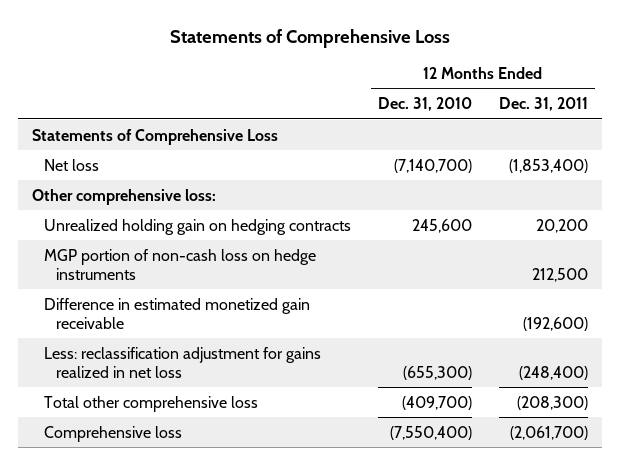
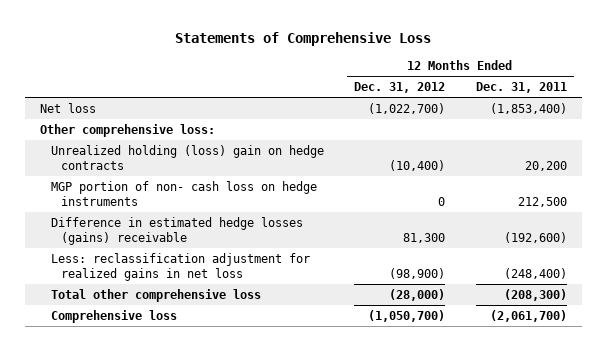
[377,97,472,112] Dec. 31, 2010 -> none
none -> [354,81,446,93] Dec. 31, 2012
[31,128,278,145] Statements of Comprehensive Loss -> none
[43,218,351,235] Unrealized holding gain on hedging contracts -> [50,144,324,170] Unrealized holding (loss) gain on hedge contracts
[43,248,316,280] MGP portion of non-cash loss on hedge instruments -> [50,180,317,206] MGP portion of non- cash loss on hedge instruments
[43,297,310,329] Difference in estimated monetized gain receivable -> [50,216,303,245] Difference in estimated hedge losses (gains) receivable
[43,346,321,378] Less: reclassification adjustment for gains realized in net loss -> [50,252,310,281] Less: reclassification adjustment for realized gains in net loss

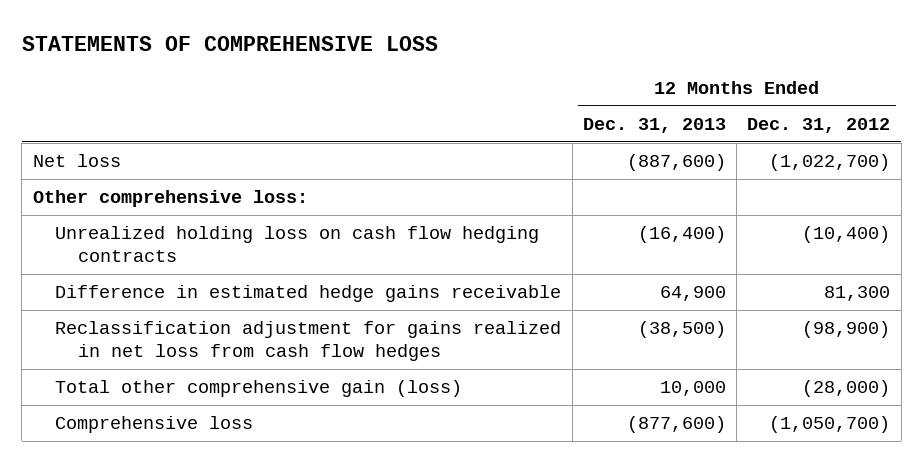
[175,32,432,47] Statements of Comprehensive Loss -> [21,35,438,51] STATEMENTS OF COMPREHENSIVE LOSS
[475,81,567,93] Dec. 31, 2011 -> none
none -> [582,117,726,133] Dec. 31, 2013
[50,180,317,206] MGP portion of non- cash loss on hedge instruments -> none
[50,144,324,170] Unrealized holding (loss) gain on hedge contracts -> [55,226,540,262] Unrealized holding loss on cash flow hedging contracts
[50,216,303,245] Difference in estimated hedge losses (gains) receivable -> [55,285,562,303] Difference in estimated hedge gains receivable
[50,252,310,281] Less: reclassification adjustment for realized gains in net loss -> [55,321,562,361] Reclassification adjustment for gains realized in net loss from cash flow hedges
[50,288,261,302] Total other comprehensive loss -> [55,380,463,398] Total other comprehensive gain (loss)

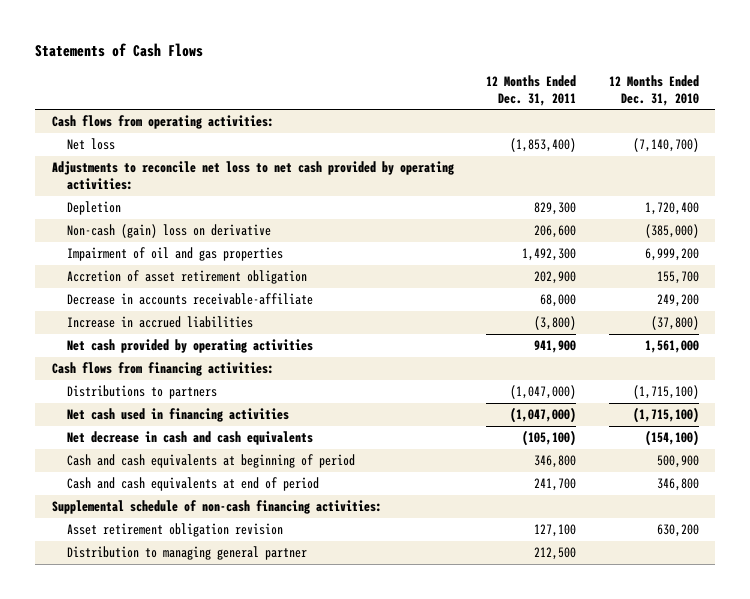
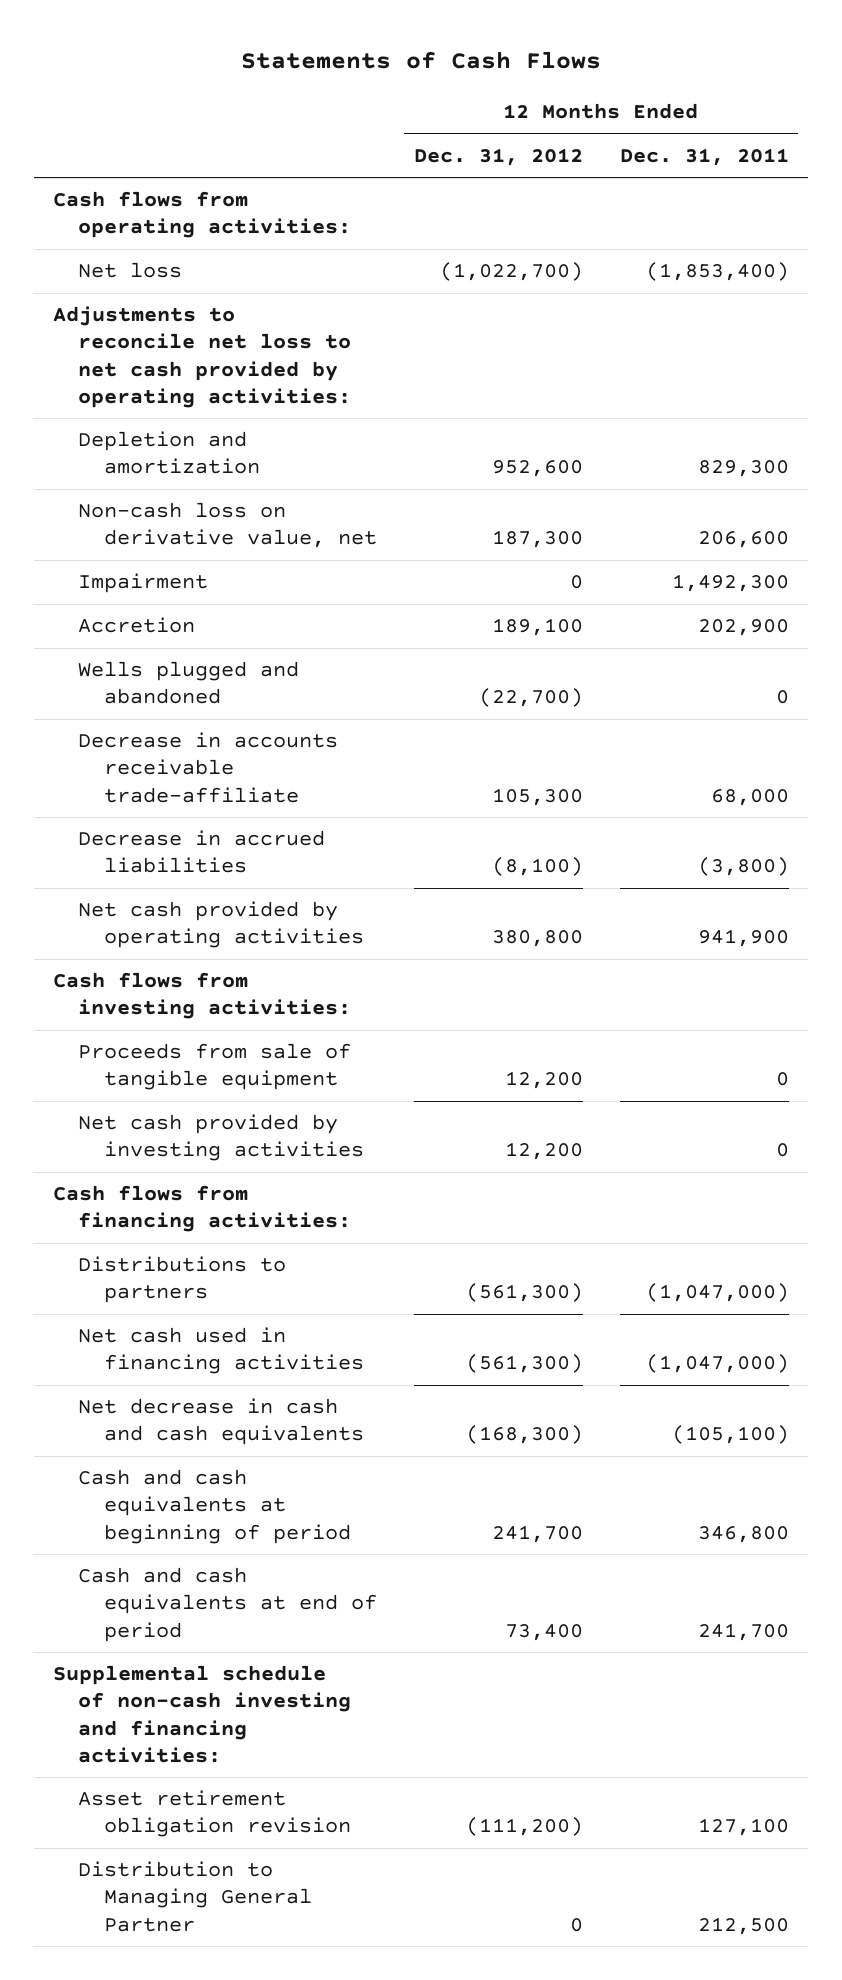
[608,74,699,106] 12 Months Ended Dec. 31, 2010 -> none
none -> [413,147,583,166] Dec. 31, 2012
[66,201,121,216] Depletion -> [78,431,260,475] Depletion and amortization
[66,224,271,239] Non-cash (gain) loss on derivative -> [78,502,377,549] Non-cash loss on derivative value, net
[66,247,283,262] Impairment of oil and gas properties -> [78,573,209,594] Impairment
[66,270,307,285] Accretion of asset retirement obligation -> [78,617,196,634] Accretion
none -> [78,661,300,705] Wells plugged and abandoned
[66,293,313,306] Decrease in accounts receivable-affiliate -> [78,732,339,803] Decrease in accounts receivable trade-affiliate
[66,316,253,329] Increase in accrued liabilities -> [78,830,326,874] Decrease in accrued liabilities
none -> [52,972,352,1020] Cash flows from investing activities:
none -> [78,1043,352,1091] Proceeds from sale of tangible equipment
none -> [78,1114,364,1162] Net cash provided by investing activities
[51,500,382,515] Supplemental schedule of non-cash financing activities: -> [52,1665,352,1763] Supplemental schedule of non-cash investing and financing activities:
[66,546,307,561] Distribution to managing general partner -> [78,1861,312,1932] Distribution to Managing General Partner

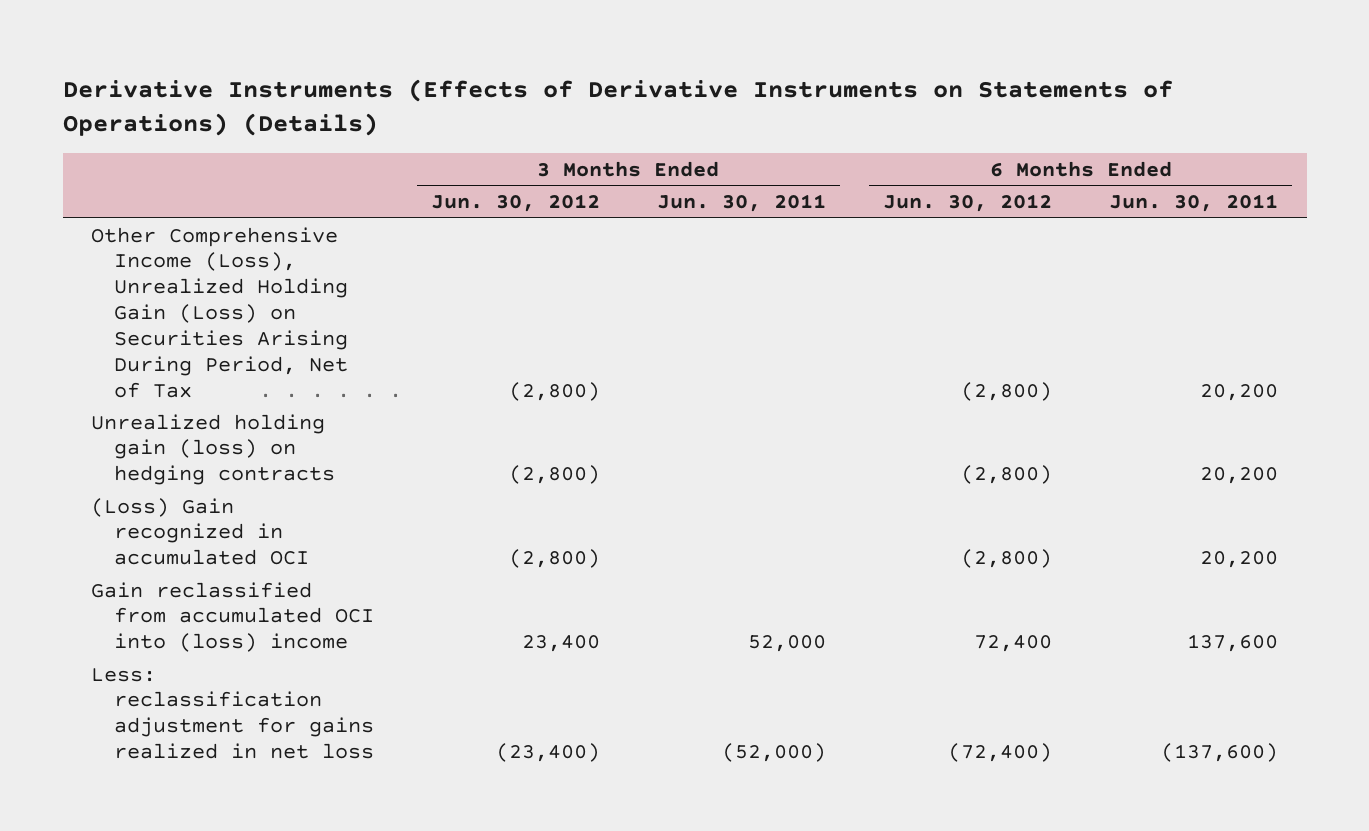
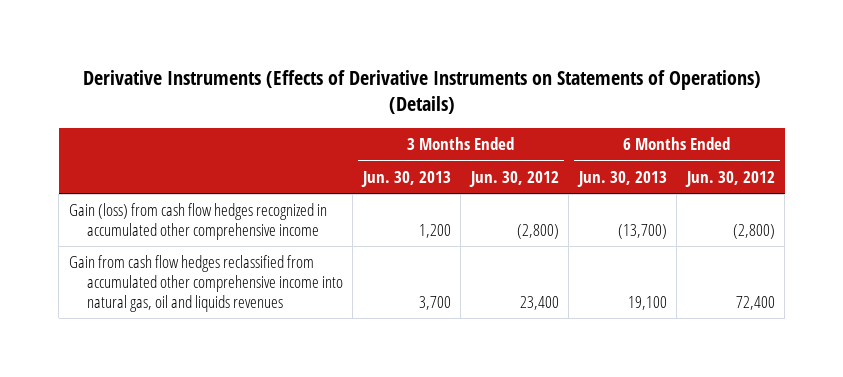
[656,194,826,213] Jun. 30, 2011 -> none
[1109,194,1279,213] Jun. 30, 2011 -> none
none -> [360,170,451,187] Jun. 30, 2013
none -> [576,170,667,187] Jun. 30, 2013
[91,413,335,486] Unrealized holding gain (loss) on hedging contracts -> none
[91,497,309,566] (Loss) Gain recognized in accumulated OCI -> none
[91,667,374,760] Less: reclassification adjustment for gains realized in net loss -> none
[91,226,348,398] Other Comprehensive Income (Loss), Unrealized Holding Gain (Loss) on Securities Arising During Period, Net of Tax -> [68,203,327,241] Gain (loss) from cash flow hedges recognized in accumulated other comprehensive income
[91,581,374,653] Gain reclassified from accumulated OCI into (loss) income -> [68,255,343,312] Gain from cash flow hedges reclassified from accumulated other comprehensive income into natural gas, oil and liquids revenues

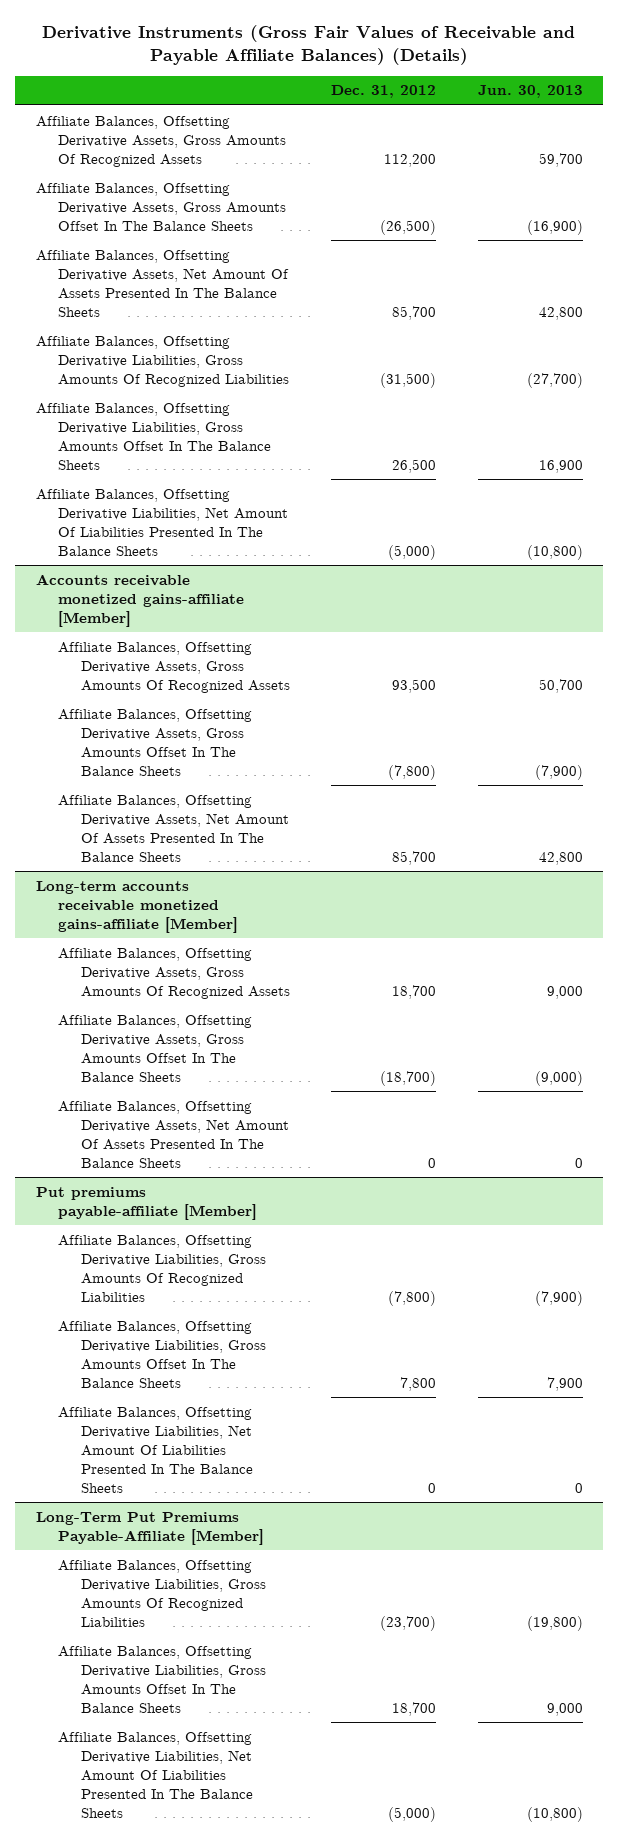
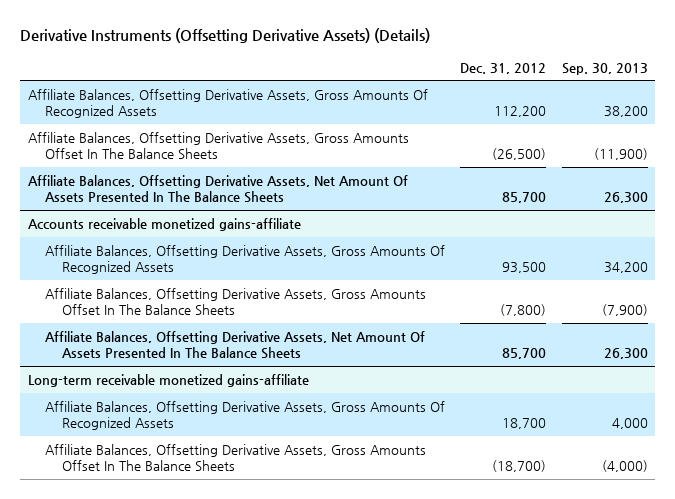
[42,25,576,66] Derivative Instruments (Gross Fair Values of Receivable and Payable Affiliate Balances) (Details) -> [20,28,431,44] Derivative Instruments (Offsetting Derivative Assets) (Details)
[477,85,583,99] Jun. 30, 2013 -> none
none -> [561,62,648,75] Sep. 30, 2013
[35,335,290,387] Affiliate Balances, Offsetting Derivative Liabilities, Gross Amounts Of Recognized Liabilities -> none
[35,402,272,470] Affiliate Balances, Offsetting Derivative Liabilities, Gross Amounts Offset In The Balance Sheets -> none
[35,488,289,556] Affiliate Balances, Offsetting Derivative Liabilities, Net Amount Of Liabilities Presented In The Balance Sheets -> none
[35,573,245,627] Accounts receivable monetized gains-affiliate [Member] -> [27,218,301,232] Accounts receivable monetized gains-affiliate
[35,880,239,933] Long-term accounts receivable monetized gains-affiliate [Member] -> [27,374,309,388] Long-term receivable monetized gains-affiliate
[58,1100,289,1168] Affiliate Balances, Offsetting Derivative Assets, Net Amount Of Assets Presented In The Balance Sheets -> none
[35,1186,258,1220] Put premiums payable-affiliate [Member] -> none
[58,1234,266,1302] Affiliate Balances, Offsetting Derivative Liabilities, Gross Amounts Of Recognized Liabilities -> none
[58,1320,266,1388] Affiliate Balances, Offsetting Derivative Liabilities, Gross Amounts Offset In The Balance Sheets -> none
[58,1406,253,1493] Affiliate Balances, Offsetting Derivative Liabilities, Net Amount Of Liabilities Presented In The Balance Sheets -> none
[35,1511,265,1545] Long-Term Put Premiums Payable-Affiliate [Member] -> none
[58,1559,266,1627] Affiliate Balances, Offsetting Derivative Liabilities, Gross Amounts Of Recognized Liabilities -> none
[58,1645,266,1713] Affiliate Balances, Offsetting Derivative Liabilities, Gross Amounts Offset In The Balance Sheets -> none
[58,1731,253,1818] Affiliate Balances, Offsetting Derivative Liabilities, Net Amount Of Liabilities Presented In The Balance Sheets -> none

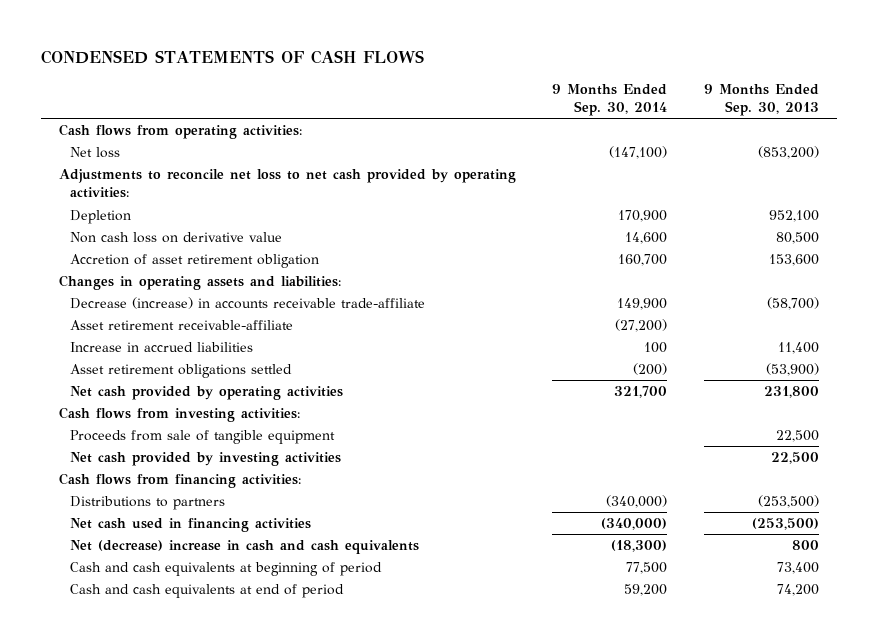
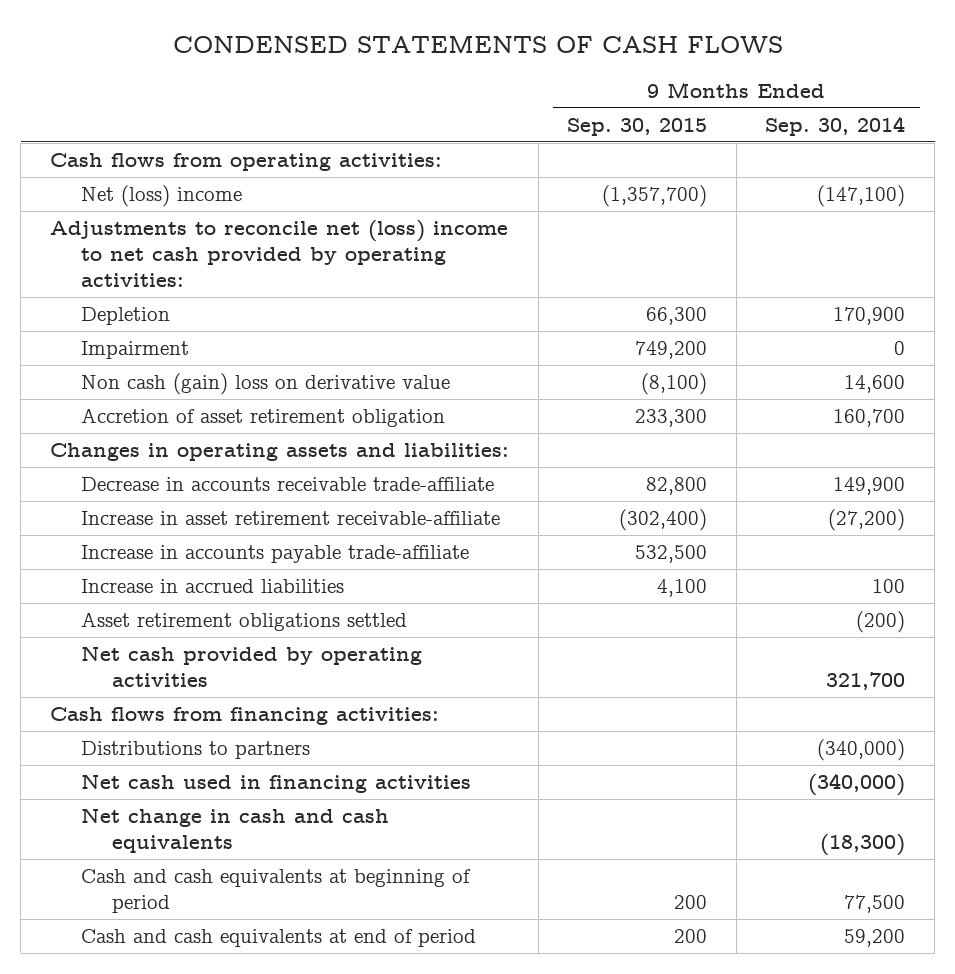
[703,83,819,116] 9 Months Ended Sep. 30, 2013 -> none
none -> [567,117,708,136] Sep. 30, 2015
[69,146,120,158] Net loss -> [81,185,243,208] Net (loss) income
[59,168,517,199] Adjustments to reconcile net loss to net cash provided by operating activities: -> [49,220,508,288] Adjustments to reconcile net (loss) income to net cash provided by operating activities:
none -> [81,341,190,360] Impairment
[69,231,282,243] Non cash loss on derivative value -> [81,373,451,396] Non cash (gain) loss on derivative value
[69,296,425,309] Decrease (increase) in accounts receivable trade-affiliate -> [81,477,495,492] Decrease in accounts receivable trade-affiliate
[69,319,293,330] Asset retirement receivable-affiliate -> [81,511,501,526] Increase in asset retirement receivable-affiliate
none -> [81,545,470,564] Increase in accounts payable trade-affiliate
[59,406,301,422] Cash flows from investing activities: -> none
[69,429,335,444] Proceeds from sale of tangible equipment -> none
[69,451,341,466] Net cash provided by investing activities -> none
[69,539,419,554] Net (decrease) increase in cash and cash equivalents -> [81,808,390,854] Net change in cash and cash equivalents

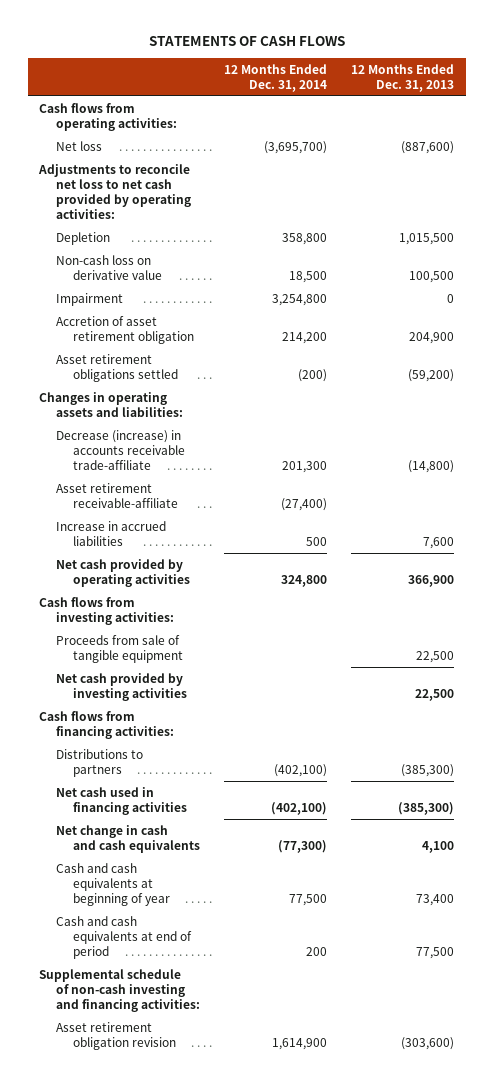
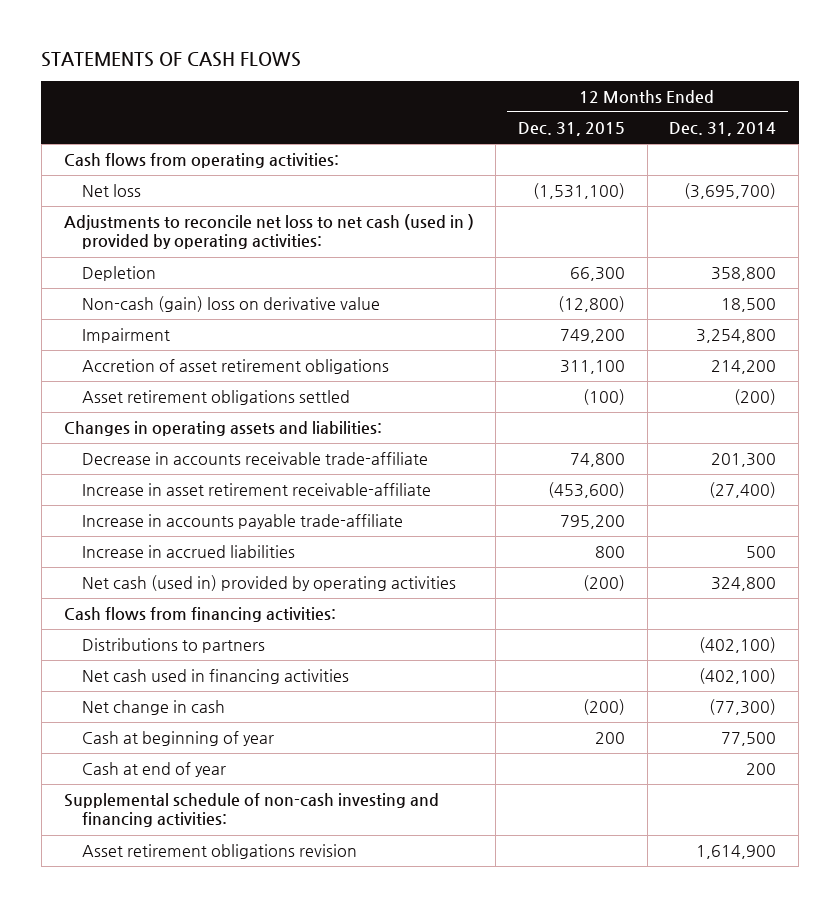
[350,63,454,92] 12 Months Ended Dec. 31, 2013 -> none
none -> [518,121,626,136] Dec. 31, 2015
[38,163,192,220] Adjustments to reconcile net loss to net cash provided by operating activities: -> [63,213,474,250] Adjustments to reconcile net loss to net cash (used in ) provided by operating activities:
[56,254,163,280] Non-cash loss on derivative value -> [81,295,380,312] Non-cash (gain) loss on derivative value
[56,315,195,344] Accretion of asset retirement obligation -> [81,358,389,374] Accretion of asset retirement obligations
[56,429,186,470] Decrease (increase) in accounts receivable trade-affiliate -> [81,451,428,465] Decrease in accounts receivable trade-affiliate
[56,482,179,508] Asset retirement receivable-affiliate -> [81,482,431,496] Increase in asset retirement receivable-affiliate
none -> [81,513,403,529] Increase in accounts payable trade-affiliate
[39,596,175,625] Cash flows from investing activities: -> none
[56,634,184,663] Proceeds from sale of tangible equipment -> none
[56,672,188,701] Net cash provided by investing activities -> none
[56,558,191,587] Net cash provided by operating activities -> [81,574,456,591] Net cash (used in) provided by operating activities
[56,824,201,853] Net change in cash and cash equivalents -> [81,699,225,715] Net change in cash
[56,862,171,906] Cash and cash equivalents at beginning of year -> [81,730,274,746] Cash at beginning of year
[56,915,193,959] Cash and cash equivalents at end of period -> [81,761,226,777] Cash at end of year
[56,1021,177,1050] Asset retirement obligation revision -> [81,843,357,859] Asset retirement obligations revision

